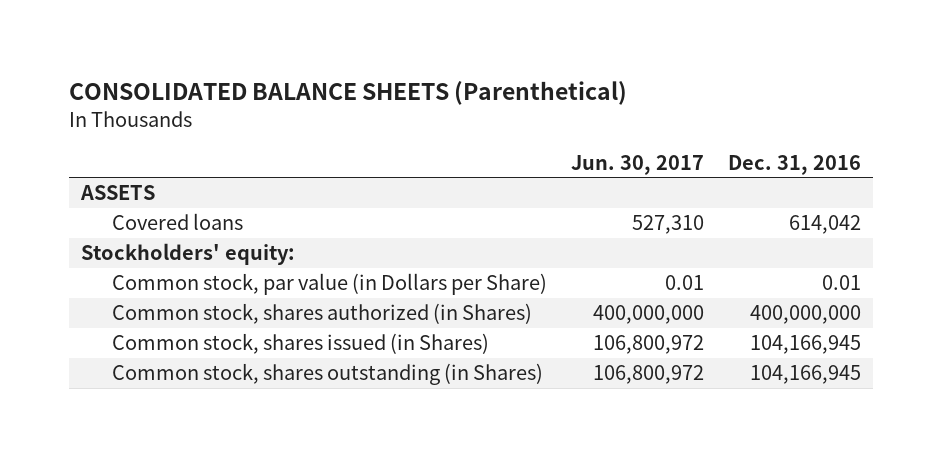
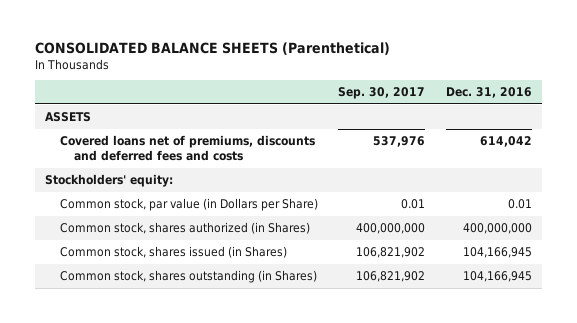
[570,154,704,175] Jun. 30, 2017 -> none
none -> [338,87,426,100] Sep. 30, 2017
[111,213,243,231] Covered loans -> [59,135,315,162] Covered loans net of premiums, discounts and deferred fees and costs

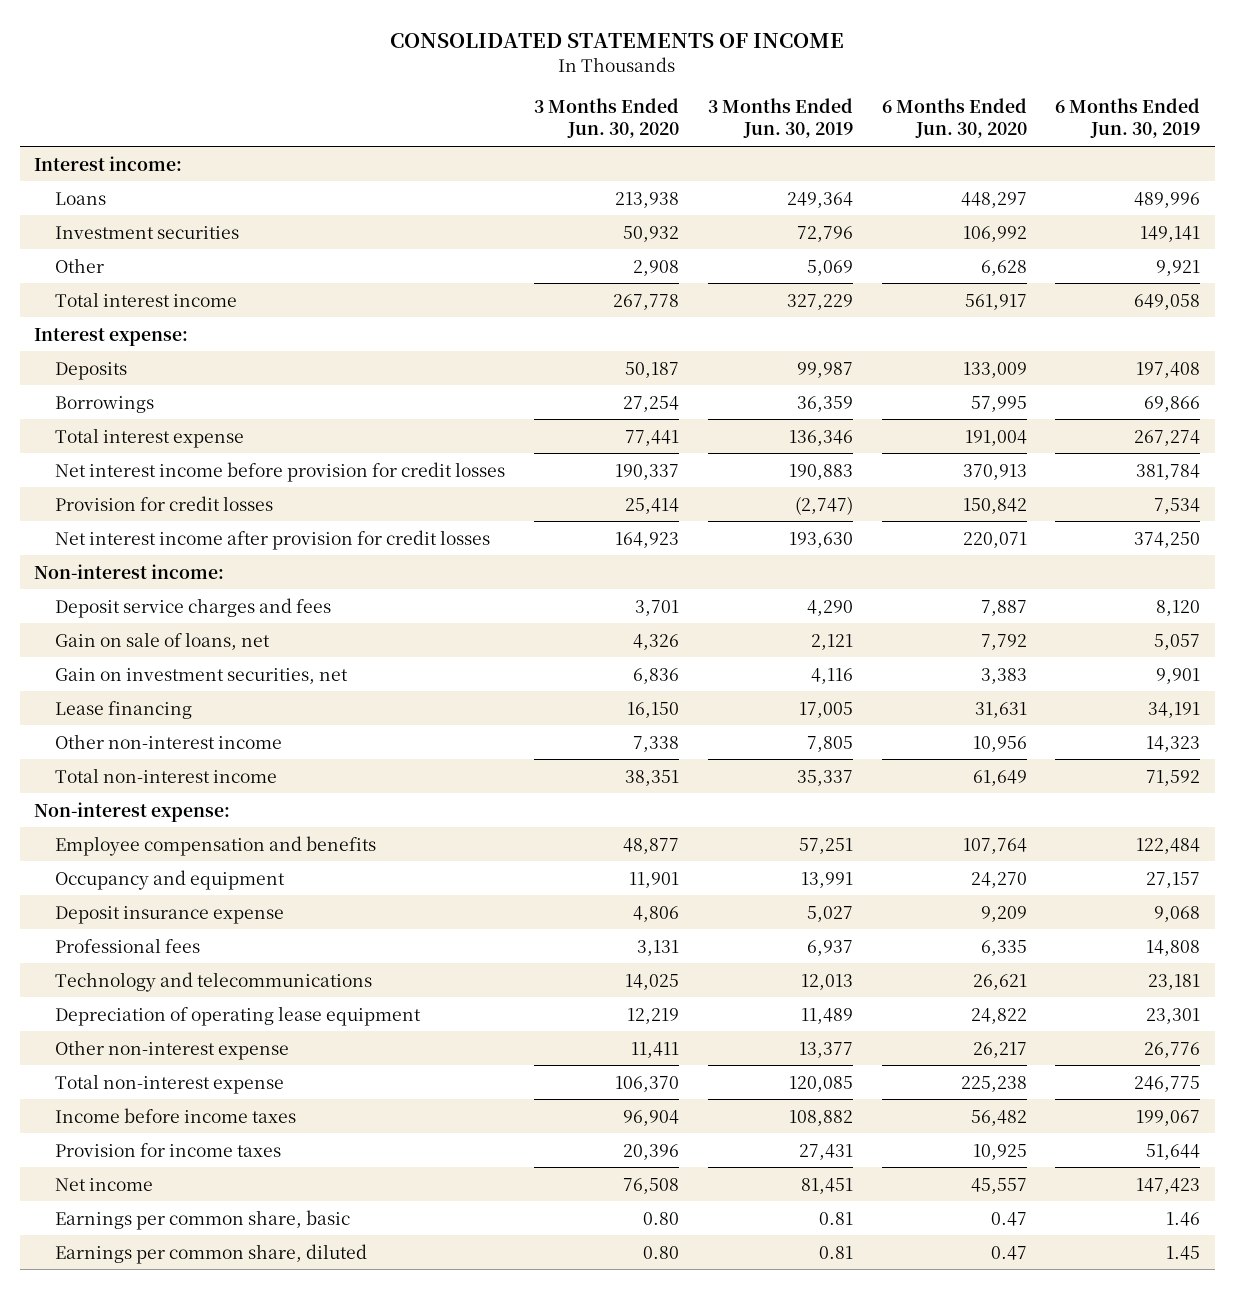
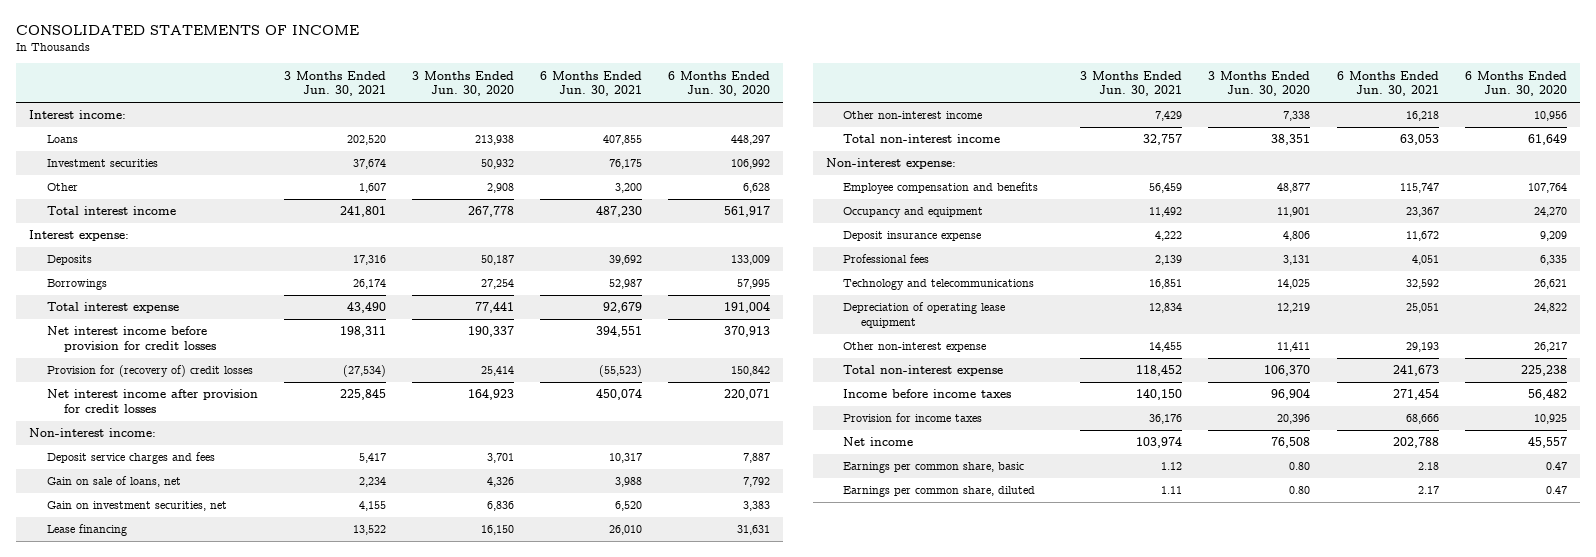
[707,97,853,139] 3 Months Ended Jun. 30, 2019 -> none
[1055,97,1201,139] 6 Months Ended Jun. 30, 2019 -> none
none -> [283,70,386,97] 3 Months Ended Jun. 30, 2021
none -> [539,70,642,97] 6 Months Ended Jun. 30, 2021
[54,495,273,511] Provision for credit losses -> [46,365,253,378] Provision for (recovery of) credit losses

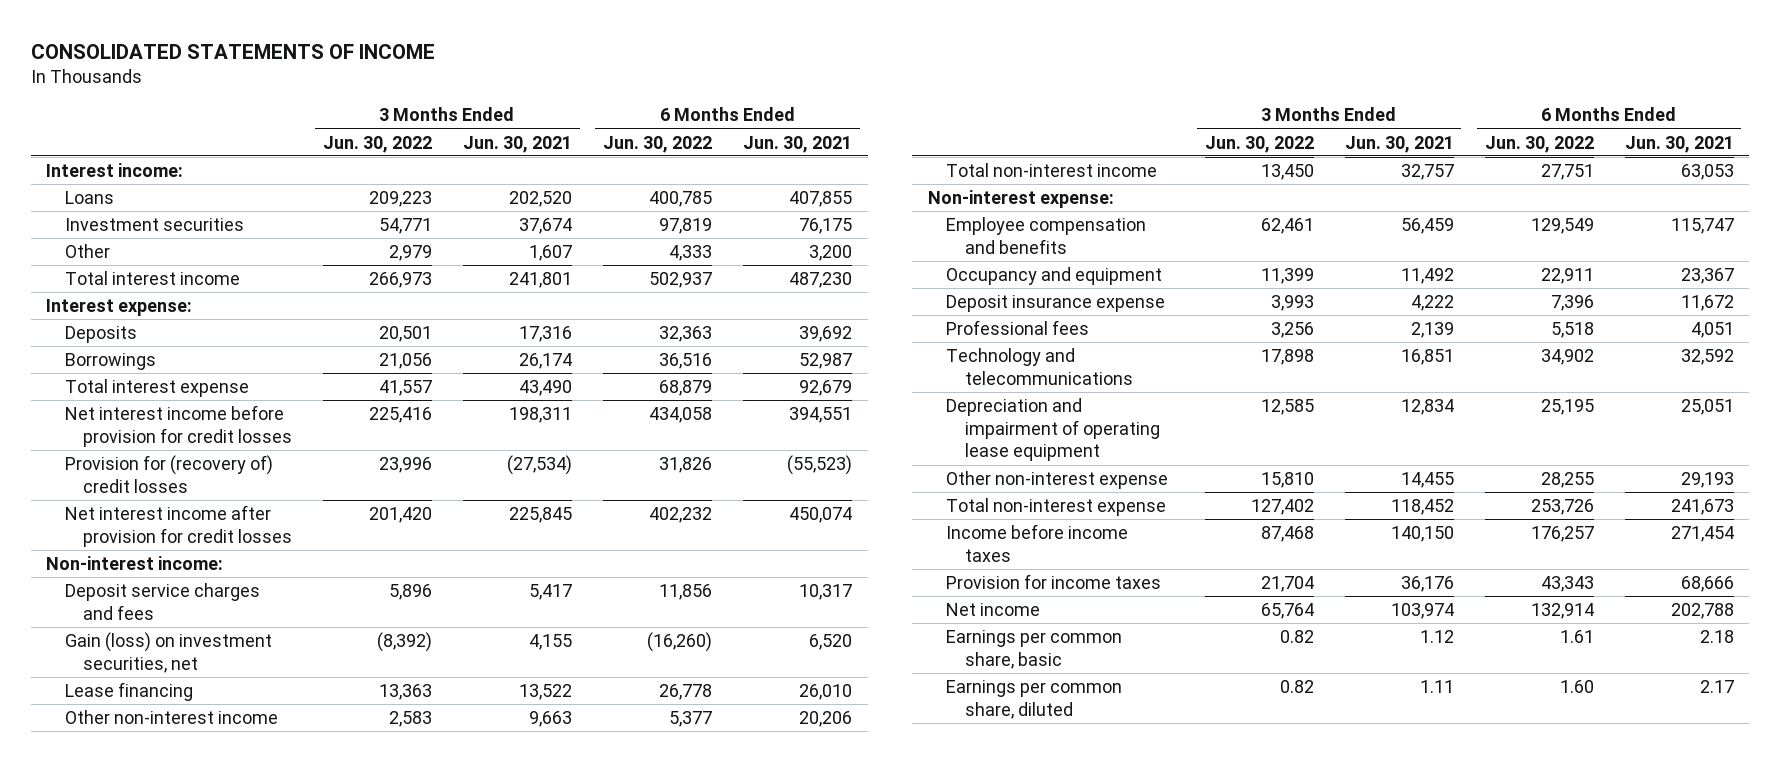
[411,70,514,97] 3 Months Ended Jun. 30, 2020 -> none
[667,70,770,97] 6 Months Ended Jun. 30, 2020 -> none
none -> [322,135,432,153] Jun. 30, 2022
none -> [602,135,712,153] Jun. 30, 2022
[46,476,181,488] Gain on sale of loans, net -> none
[46,501,227,512] Gain on investment securities, net -> [64,632,272,673] Gain (loss) on investment securities, net
[1155,111,1183,122] 7,429 -> [528,711,572,728] 9,663
[1405,111,1439,122] 16,218 -> [799,711,853,728] 20,206
[843,302,1006,328] Depreciation of operating lease equipment -> [946,398,1160,462] Depreciation and impairment of operating lease equipment

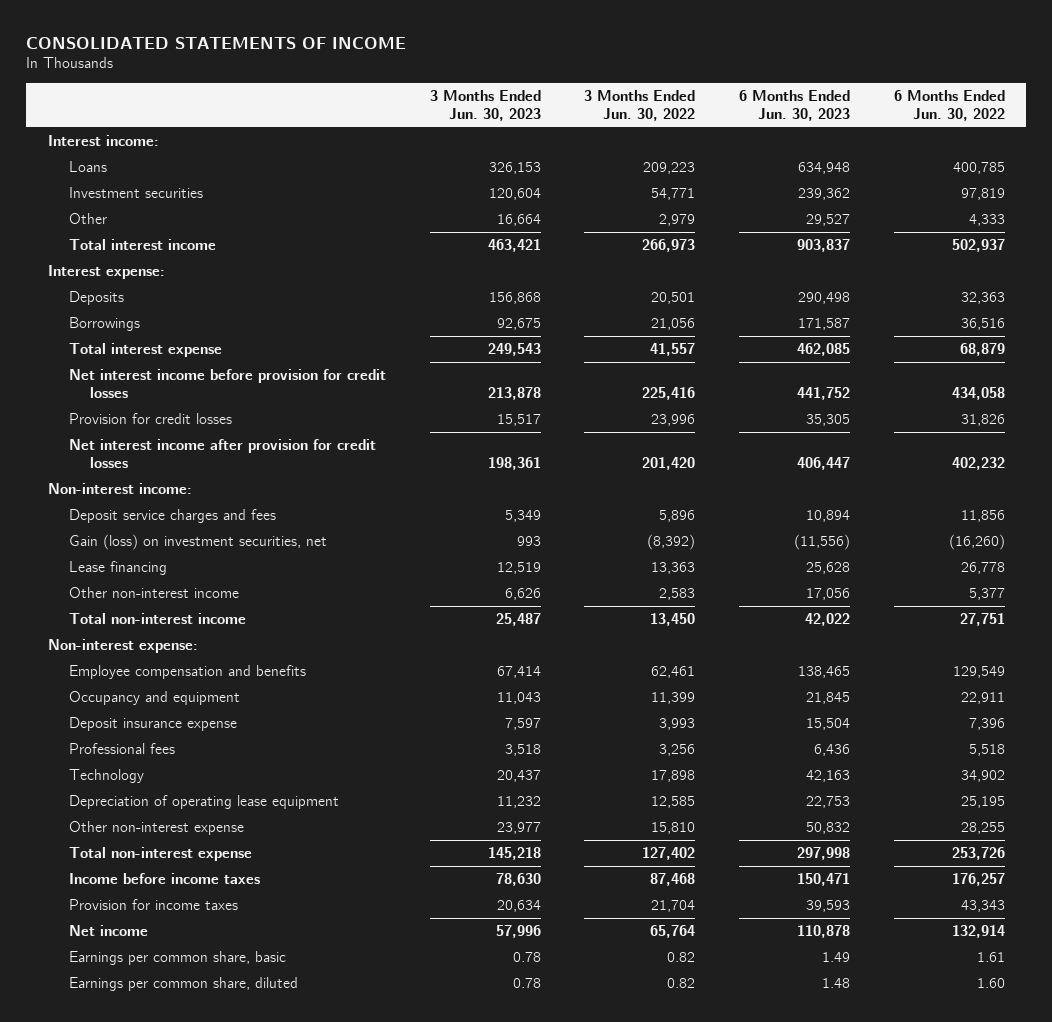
[462,135,572,153] Jun. 30, 2021 -> none
[743,135,853,153] Jun. 30, 2021 -> none
none -> [429,89,541,121] 3 Months Ended Jun. 30, 2023
none -> [738,89,850,121] 6 Months Ended Jun. 30, 2023
[64,455,273,493] Provision for (recovery of) credit losses -> [68,413,232,425] Provision for credit losses
[946,348,1133,385] Technology and telecommunications -> [68,769,144,784] Technology
[946,398,1160,462] Depreciation and impairment of operating lease equipment -> [68,795,339,810] Depreciation of operating lease equipment

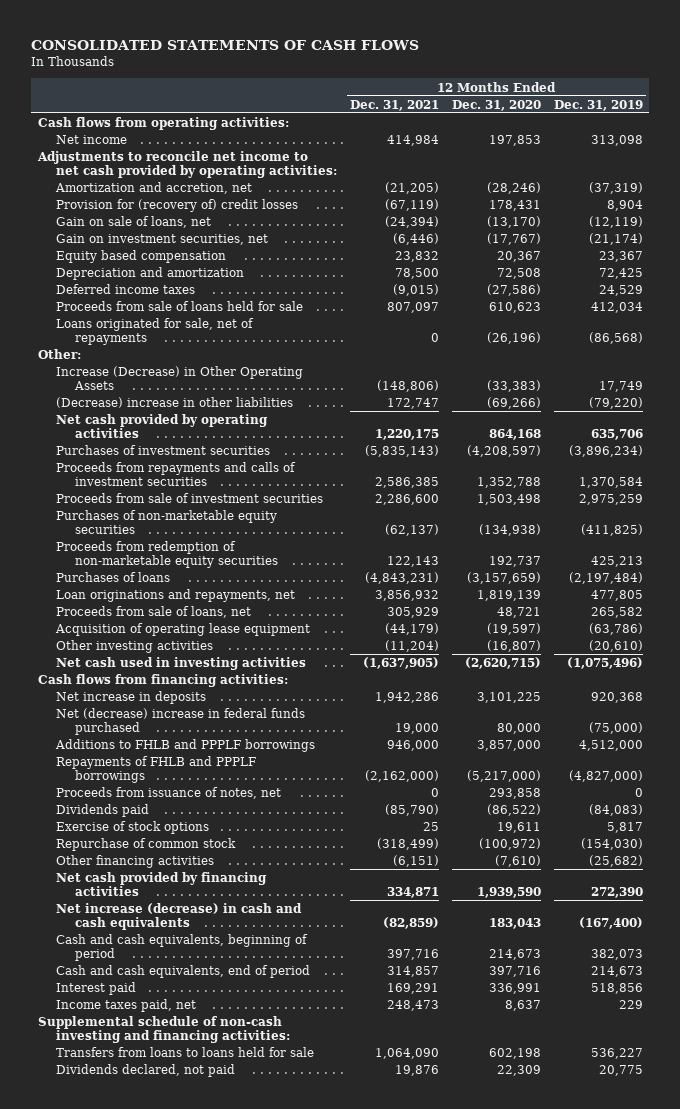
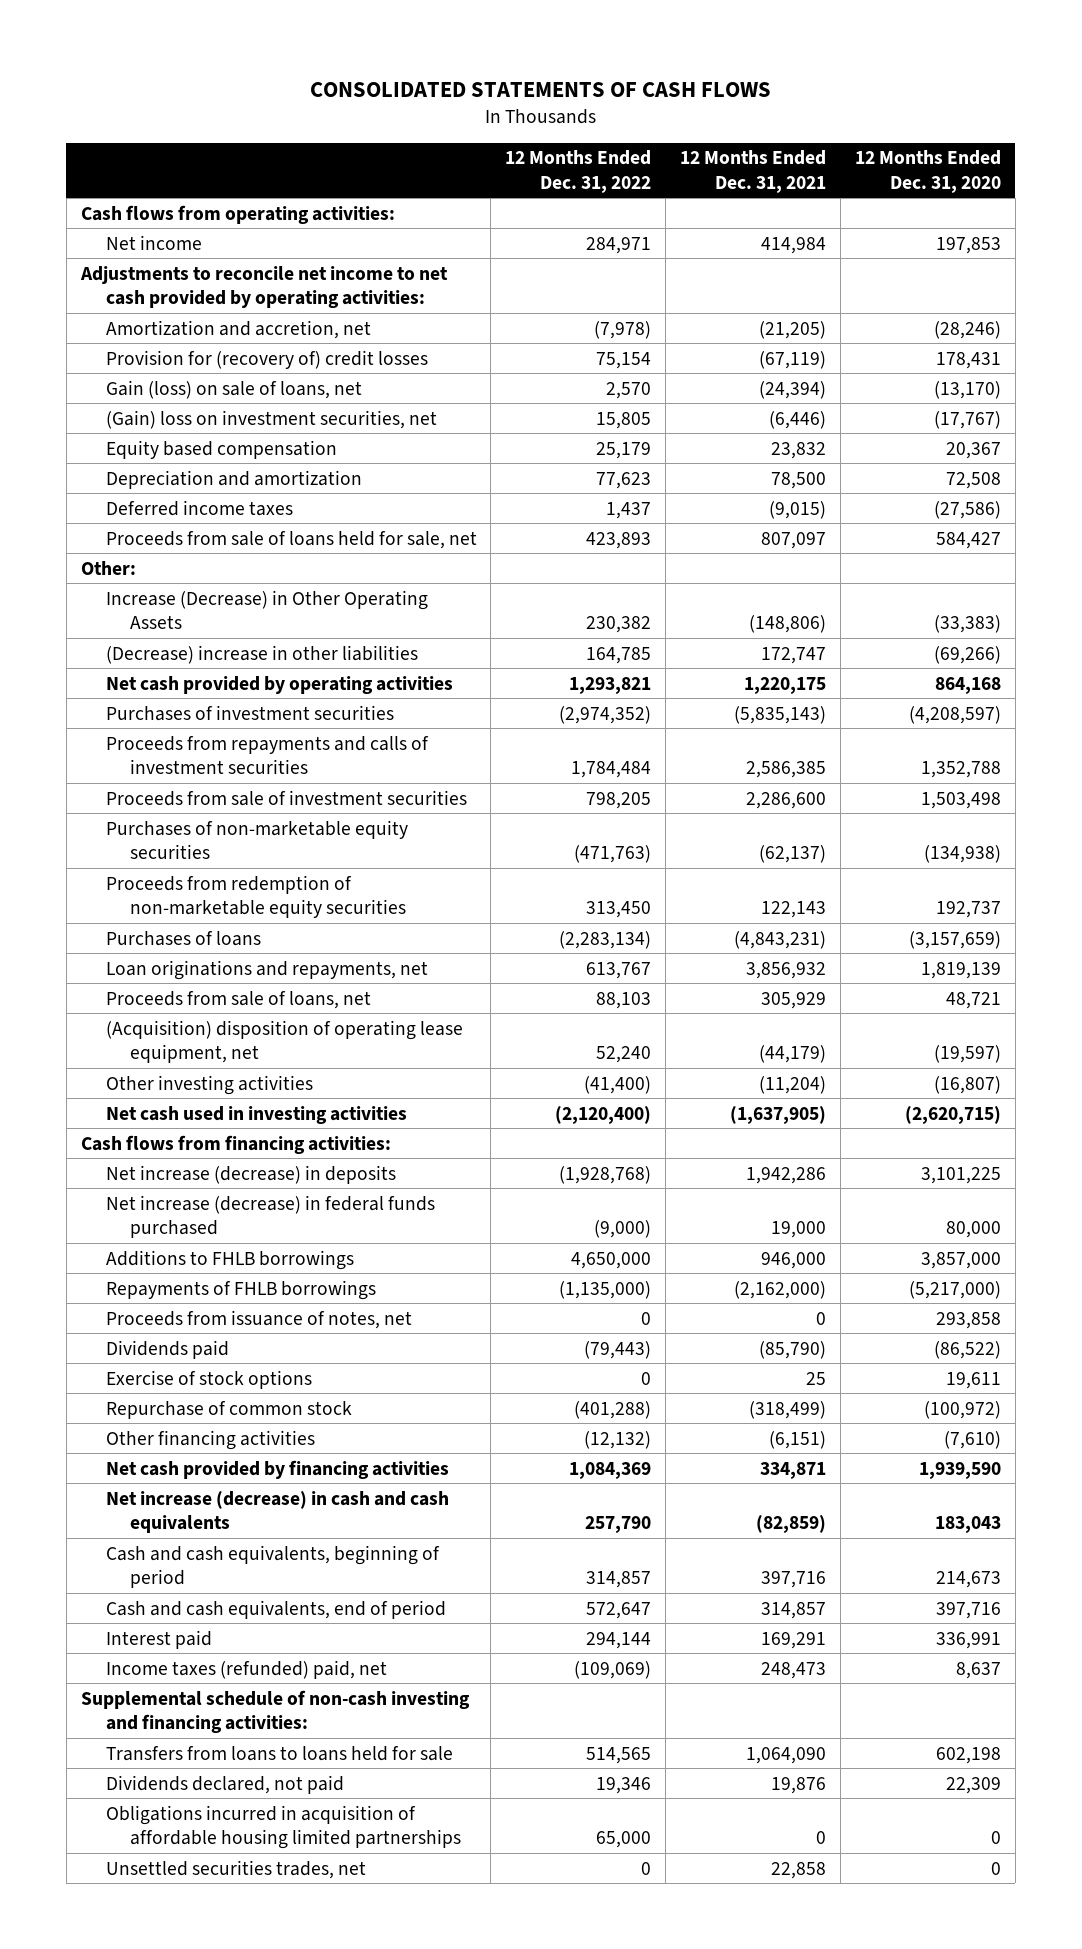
[553,99,643,111] Dec. 31, 2019 -> none
none -> [505,150,652,193] 12 Months Ended Dec. 31, 2022
[56,216,212,229] Gain on sale of loans, net -> [105,379,362,399] Gain (loss) on sale of loans, net
[56,234,269,246] Gain on investment securities, net -> [105,409,437,429] (Gain) loss on investment securities, net
[56,318,255,346] Loans originated for sale, net of repayments -> none
[56,301,304,312] Proceeds from sale of loans held for sale -> [105,530,477,549] Proceeds from sale of loans held for sale, net
[488,302,541,314] 610,623 -> [936,531,1002,549] 584,427
[55,623,311,637] Acquisition of operating lease equipment -> [105,1019,463,1064] (Acquisition) disposition of operating lease equipment, net
[56,691,207,705] Net increase in deposits -> [105,1164,396,1184] Net increase (decrease) in deposits
[56,708,306,736] Net (decrease) increase in federal funds purchased -> [105,1194,435,1239] Net increase (decrease) in federal funds purchased
[55,739,316,753] Additions to FHLB and PPPLF borrowings -> [105,1249,354,1270] Additions to FHLB borrowings
[56,756,257,784] Repayments of FHLB and PPPLF borrowings -> [105,1279,376,1300] Repayments of FHLB borrowings
[56,999,197,1013] Income taxes paid, net -> [105,1659,387,1679] Income taxes (refunded) paid, net
none -> [105,1804,462,1850] Obligations incurred in acquisition of affordable housing limited partnerships
none -> [105,1859,366,1879] Unsettled securities trades, net

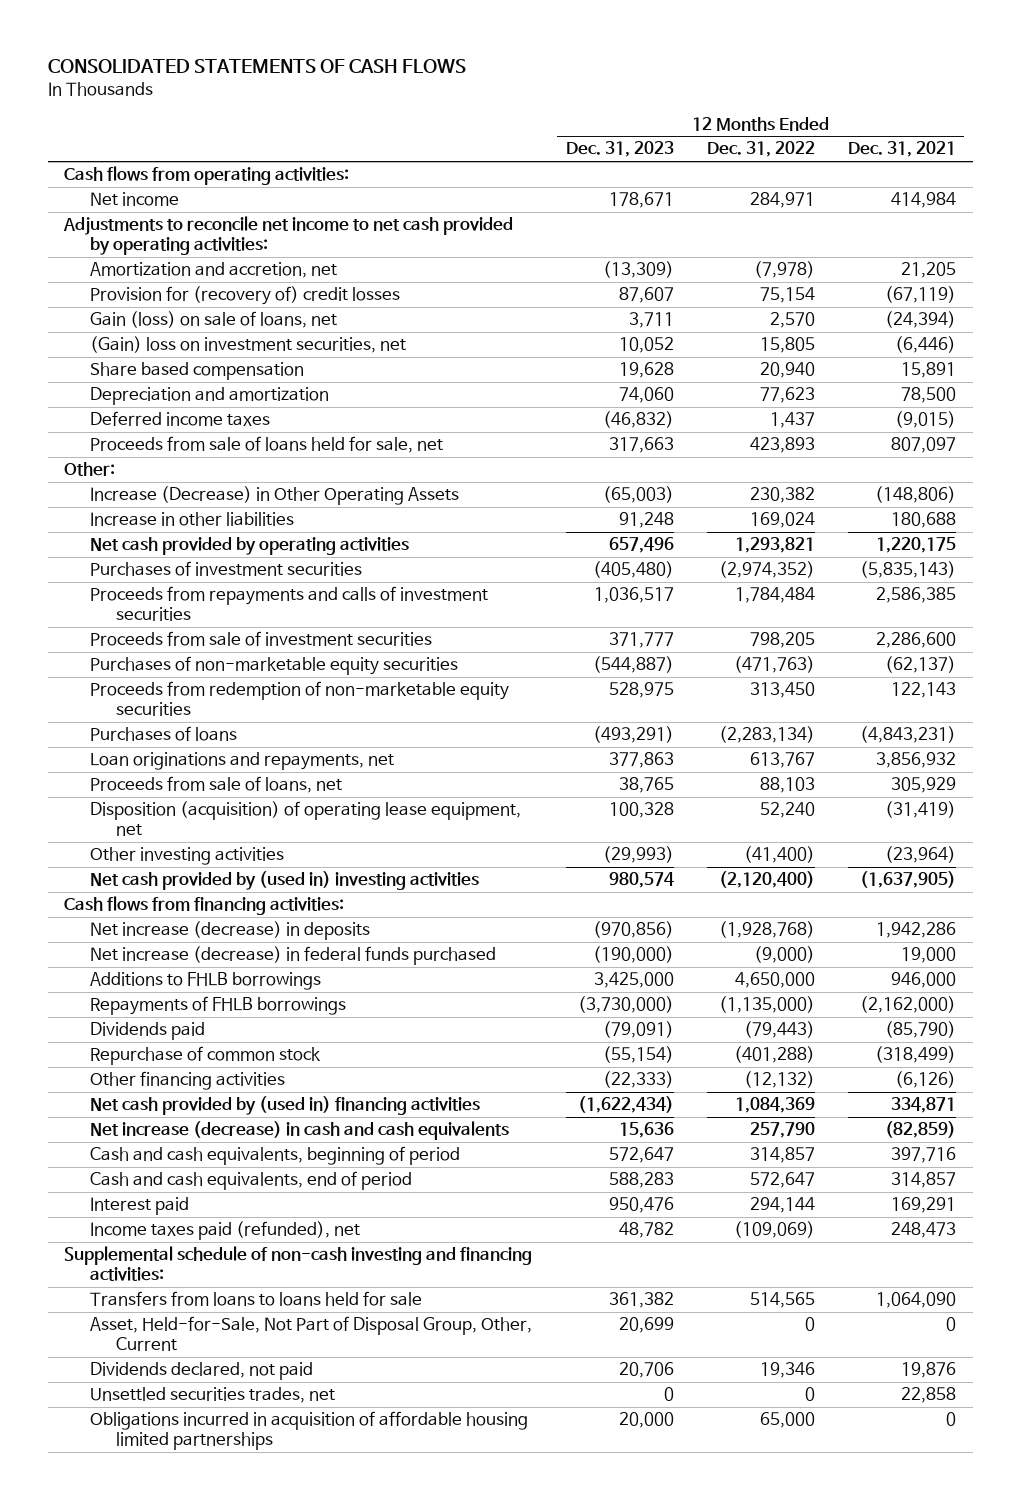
[855,150,1002,193] 12 Months Ended Dec. 31, 2020 -> none
none -> [565,141,674,158] Dec. 31, 2023
[759,320,827,339] (21,205) -> [900,262,956,279] 21,205
[105,439,337,459] Equity based compensation -> [90,362,305,381] Share based compensation
[596,441,652,459] 25,179 -> [759,362,815,379] 20,940
[771,441,827,459] 23,832 -> [900,362,956,379] 15,891
[105,644,418,664] (Decrease) increase in other liabilities -> [90,512,295,527] Increase in other liabilities
[586,646,652,664] 164,785 -> [749,512,815,529] 169,024
[761,646,827,664] 172,747 -> [890,512,956,529] 180,688
[105,1019,463,1064] (Acquisition) disposition of operating lease equipment, net -> [90,801,522,837] Disposition (acquisition) of operating lease equipment, net
[759,1045,827,1064] (44,179) -> [884,801,956,819] (31,419)
[759,1075,827,1094] (11,204) -> [884,846,956,864] (23,964)
[105,1105,407,1124] Net cash used in investing activities -> [90,871,480,891] Net cash provided by (used in) investing activities
[105,1309,412,1329] Proceeds from issuance of notes, net -> none
[105,1369,312,1389] Exercise of stock options -> none
[769,1430,827,1449] (6,151) -> [894,1071,956,1089] (6,126)
[105,1459,449,1479] Net cash provided by financing activities -> [90,1096,481,1116] Net cash provided by (used in) financing activities
[105,1659,387,1679] Income taxes (refunded) paid, net -> [90,1221,361,1241] Income taxes paid (refunded), net
none -> [90,1316,533,1352] Asset, Held-for-Sale, Not Part of Disposal Group, Other, Current
[105,1804,462,1850] Obligations incurred in acquisition of affordable housing limited partnerships -> [90,1411,529,1451] Obligations incurred in acquisition of affordable housing limited partnerships

